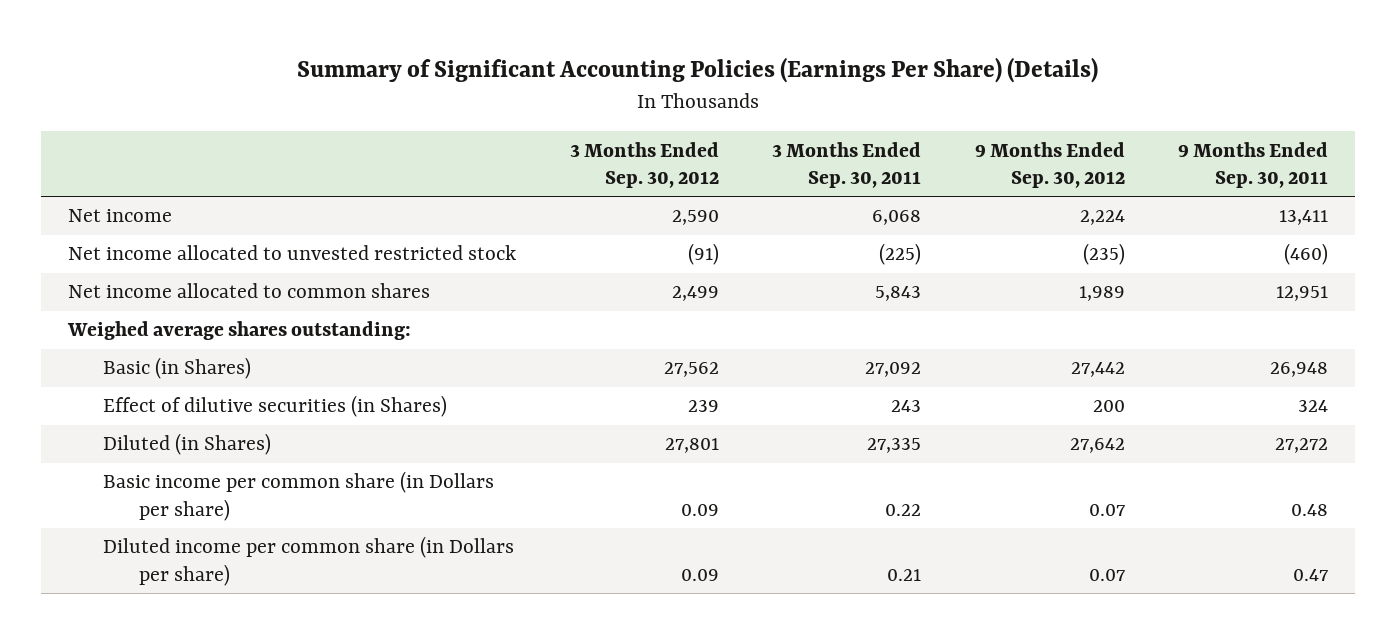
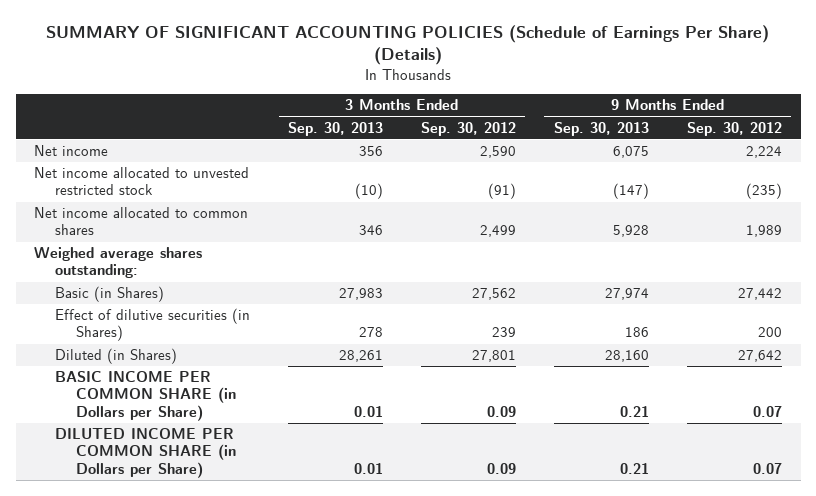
[297,56,1099,83] Summary of Significant Accounting Policies (Earnings Per Share) (Details) -> [46,24,770,66] SUMMARY OF SIGNIFICANT ACCOUNTING POLICIES (Schedule of Earnings Per Share) (Details)
[772,141,922,188] 3 Months Ended Sep. 30, 2011 -> none
[1178,141,1329,188] 9 Months Ended Sep. 30, 2011 -> none
none -> [288,121,384,136] Sep. 30, 2013
none -> [553,121,649,136] Sep. 30, 2013
[103,471,495,521] Basic income per common share (in Dollars per share) -> [55,371,236,421] BASIC INCOME PER COMMON SHARE (in Dollars per Share)
[103,536,515,586] Diluted income per common share (in Dollars per share) -> [55,428,236,478] DILUTED INCOME PER COMMON SHARE (in Dollars per Share)

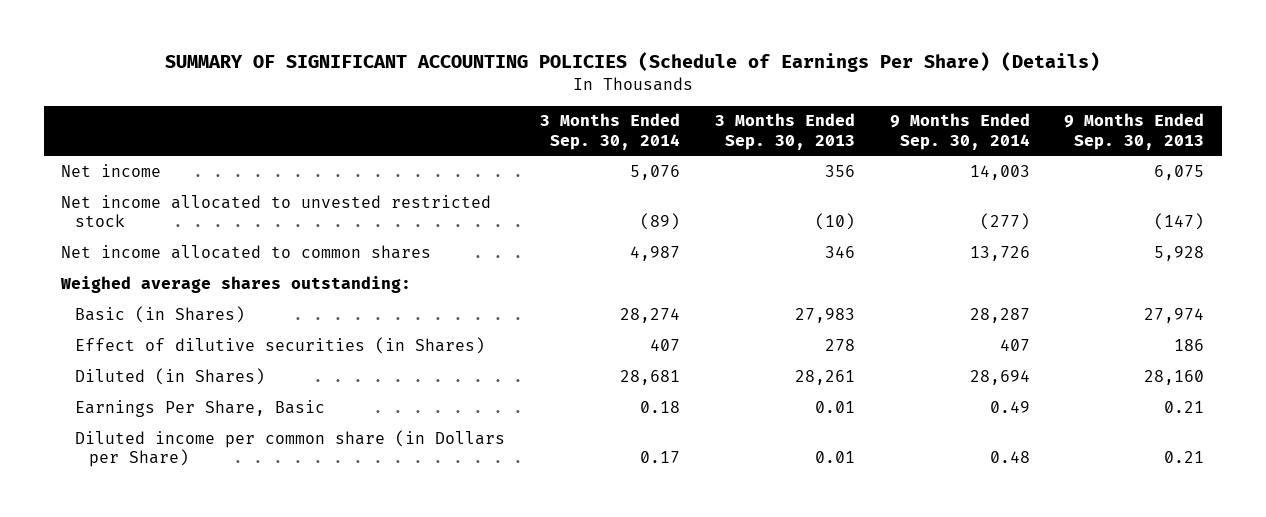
[420,121,516,136] Sep. 30, 2012 -> none
[686,121,782,136] Sep. 30, 2012 -> none
none -> [540,113,681,150] 3 Months Ended Sep. 30, 2014
none -> [889,113,1030,150] 9 Months Ended Sep. 30, 2014
[55,371,236,421] BASIC INCOME PER COMMON SHARE (in Dollars per Share) -> [75,399,326,417] Earnings Per Share, Basic
[55,428,236,478] DILUTED INCOME PER COMMON SHARE (in Dollars per Share) -> [75,429,506,468] Diluted income per common share (in Dollars per Share)

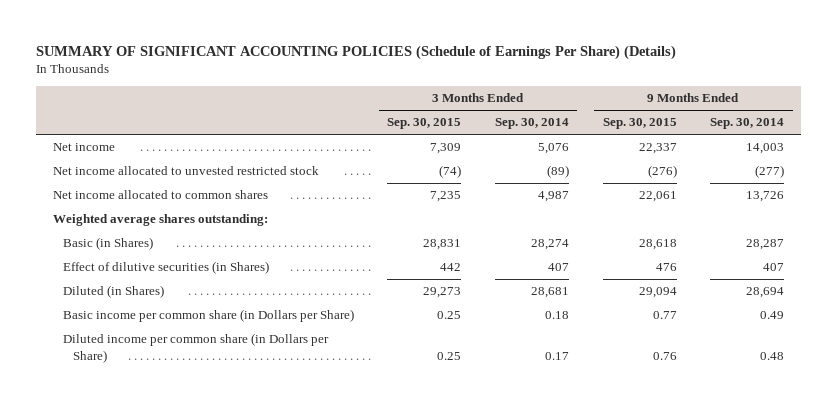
[714,113,855,150] 3 Months Ended Sep. 30, 2013 -> none
[1064,113,1205,150] 9 Months Ended Sep. 30, 2013 -> none
none -> [387,118,462,130] Sep. 30, 2015
none -> [602,118,677,130] Sep. 30, 2015
[60,275,412,293] Weighed average shares outstanding: -> [53,214,269,227] Weighted average shares outstanding:
[75,399,326,417] Earnings Per Share, Basic -> [62,309,354,323] Basic income per common share (in Dollars per Share)

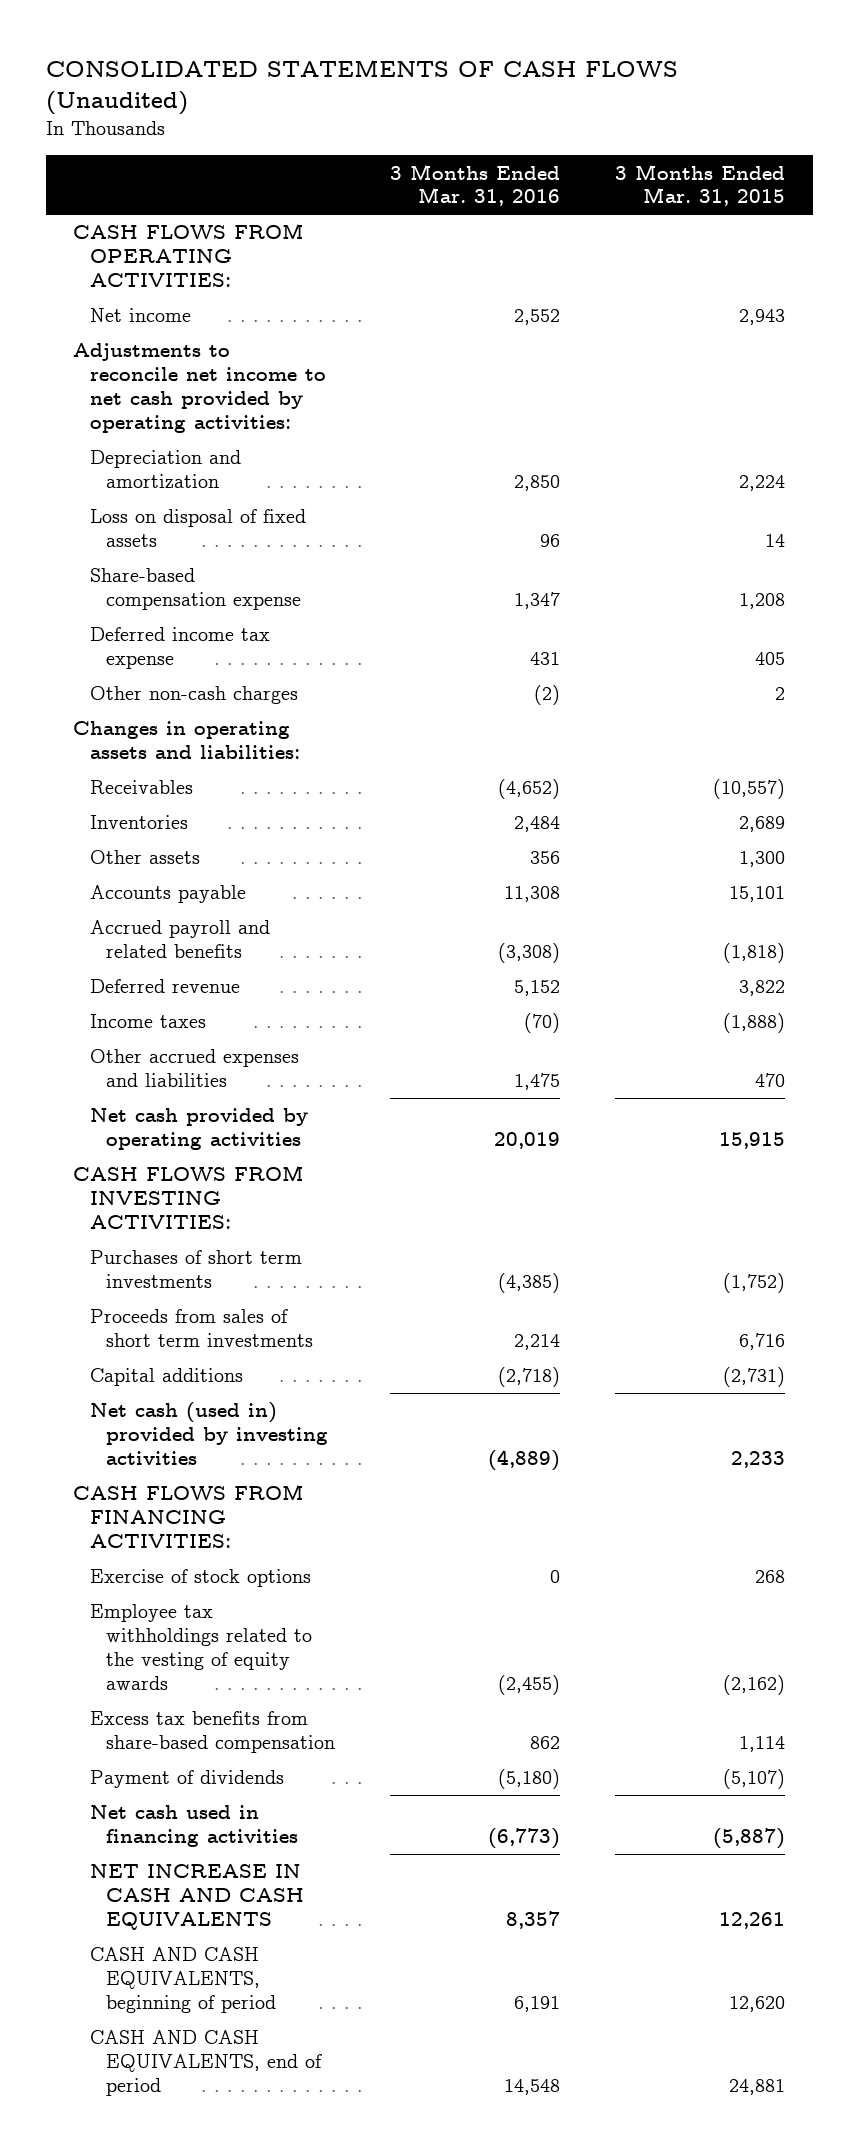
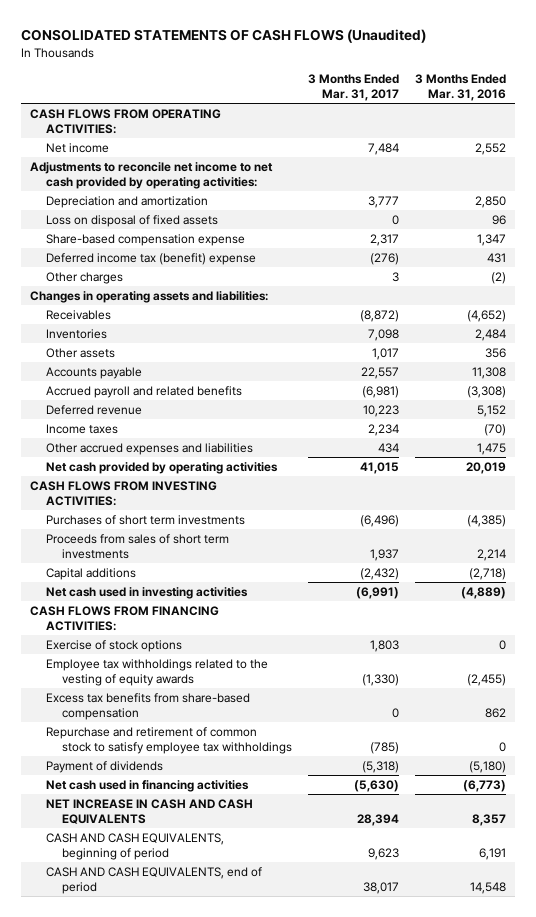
[615,163,786,207] 3 Months Ended Mar. 31, 2015 -> none
none -> [308,73,400,101] 3 Months Ended Mar. 31, 2017
[89,627,270,670] Deferred income tax expense -> [45,252,256,265] Deferred income tax (benefit) expense
[89,686,298,705] Other non-cash charges -> [45,271,123,284] Other charges
[89,1402,329,1466] Net cash (used in) provided by investing activities -> [45,586,248,599] Net cash used in investing activities
none -> [45,726,292,754] Repurchase and retirement of common stock to satisfy employee tax withholdings

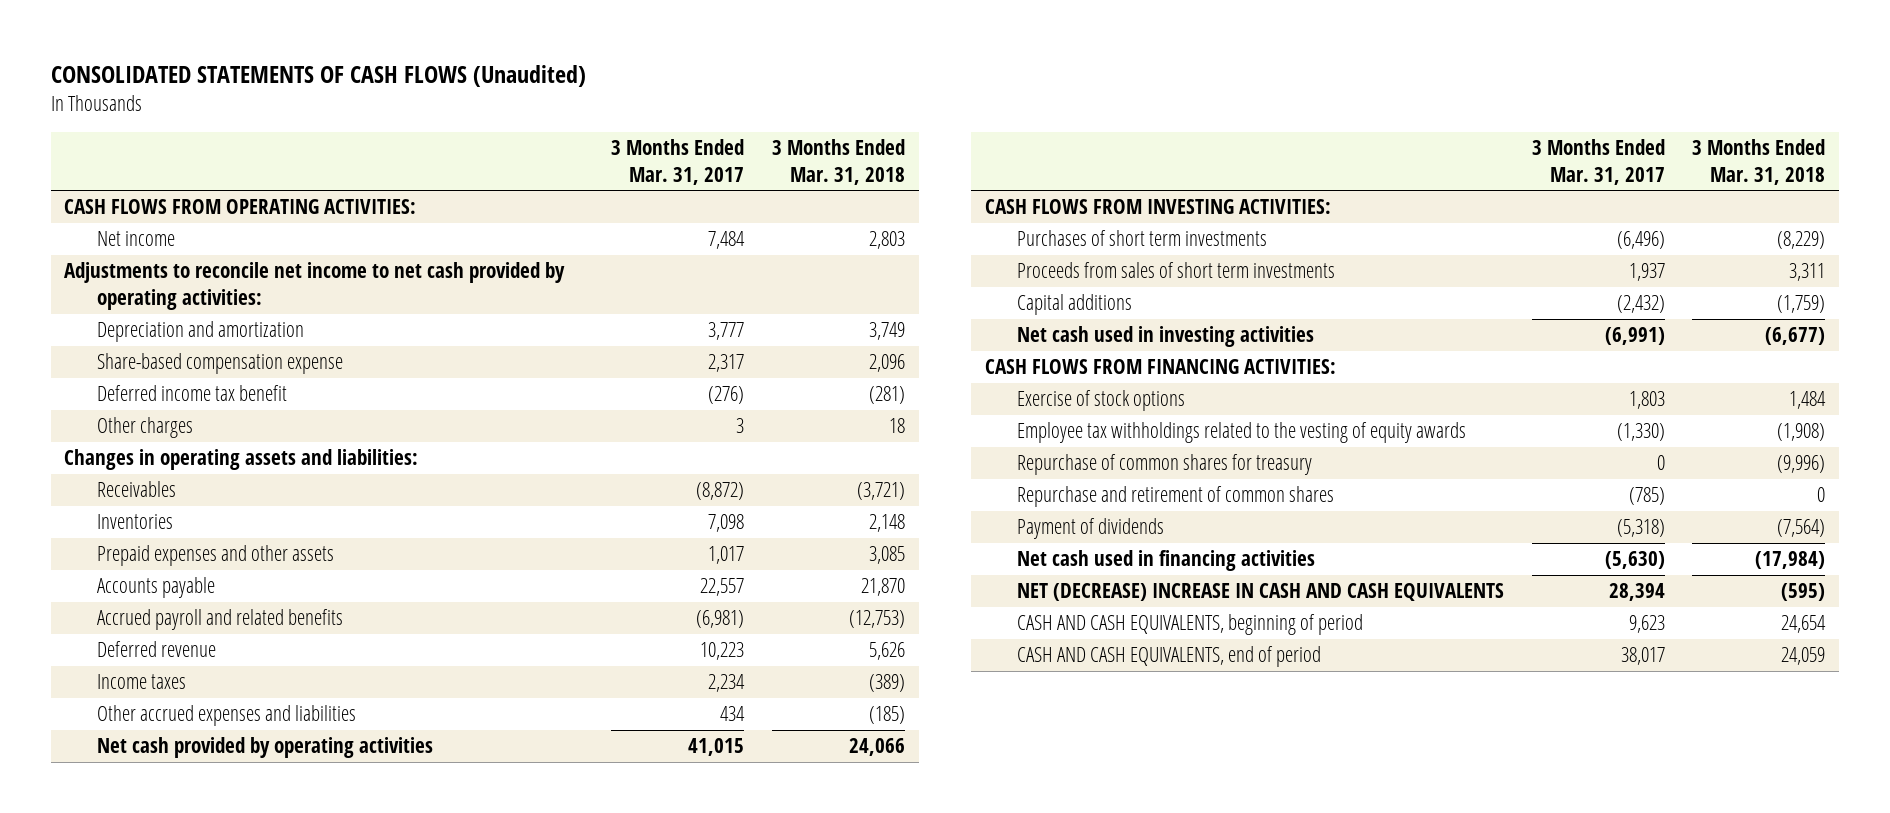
[415,73,507,101] 3 Months Ended Mar. 31, 2016 -> none
none -> [772,138,906,185] 3 Months Ended Mar. 31, 2018
[45,214,218,227] Loss on disposal of fixed assets -> none
[45,252,256,265] Deferred income tax (benefit) expense -> [96,385,287,402] Deferred income tax benefit
[45,347,115,358] Other assets -> [96,545,334,567] Prepaid expenses and other assets
[45,692,250,720] Excess tax benefits from share-based compensation -> none
none -> [1016,454,1312,476] Repurchase of common shares for treasury
[45,726,292,754] Repurchase and retirement of common stock to satisfy employee tax withholdings -> [1016,486,1334,508] Repurchase and retirement of common shares
[45,798,253,824] NET INCREASE IN CASH AND CASH EQUIVALENTS -> [1016,583,1504,602] NET (DECREASE) INCREASE IN CASH AND CASH EQUIVALENTS

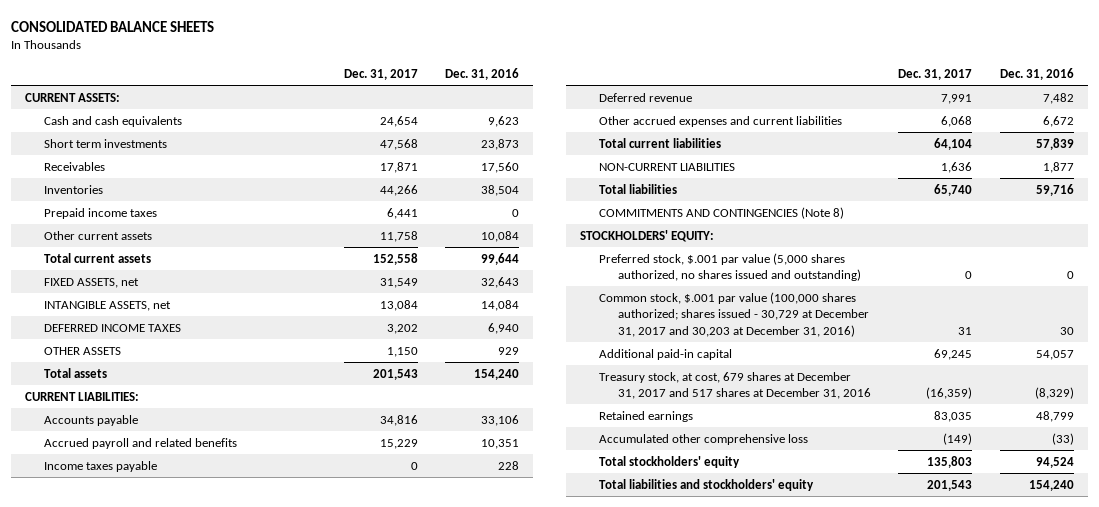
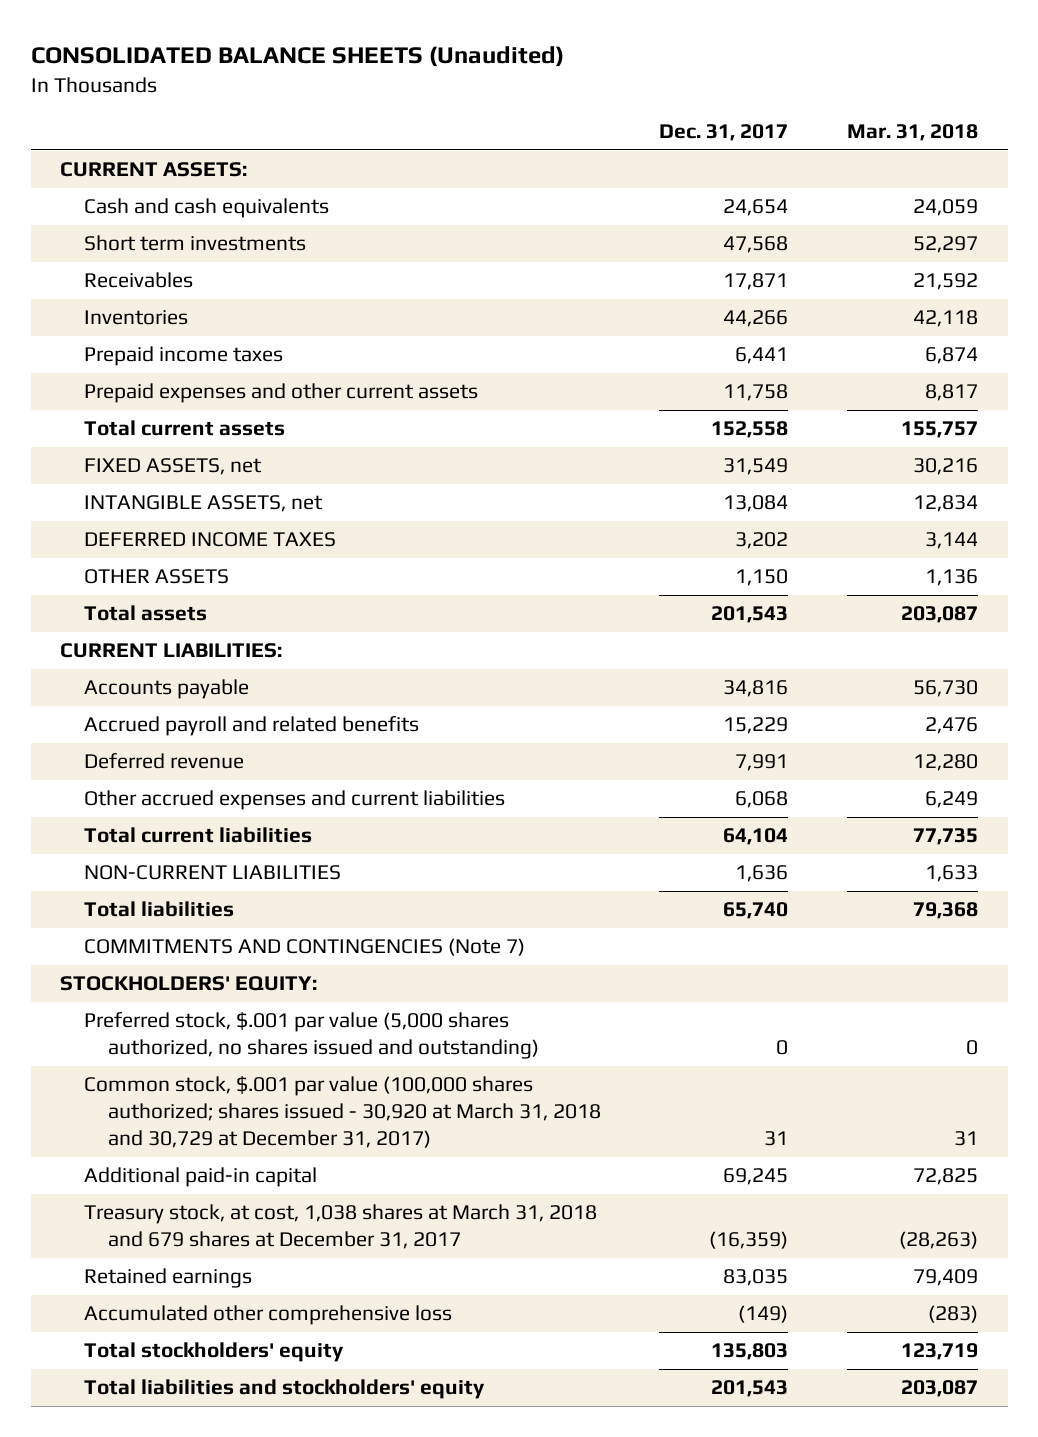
[11,20,215,32] CONSOLIDATED BALANCE SHEETS -> [30,46,564,68] CONSOLIDATED BALANCE SHEETS (Unaudited)
[445,68,520,81] Dec. 31, 2016 -> none
none -> [847,124,979,142] Mar. 31, 2018
[44,230,153,240] Other current assets -> [83,383,478,404] Prepaid expenses and other current assets
[44,460,158,472] Income taxes payable -> none
[598,206,844,219] COMMITMENTS AND CONTINGENCIES (Note 8) -> [83,938,525,957] COMMITMENTS AND CONTINGENCIES (Note 7)
[598,291,869,337] Common stock, $.001 par value (100,000 shares authorized; shares issued - 30,729 at December 31, 2017 and 30,203 at December 31, 2016) -> [83,1076,601,1149] Common stock, $.001 par value (100,000 shares authorized; shares issued - 30,920 at March 31, 2018 and 30,729 at December 31, 2017)
[598,371,871,400] Treasury stock, at cost, 679 shares at December 31, 2017 and 517 shares at December 31, 2016 -> [83,1204,597,1250] Treasury stock, at cost, 1,038 shares at March 31, 2018 and 679 shares at December 31, 2017

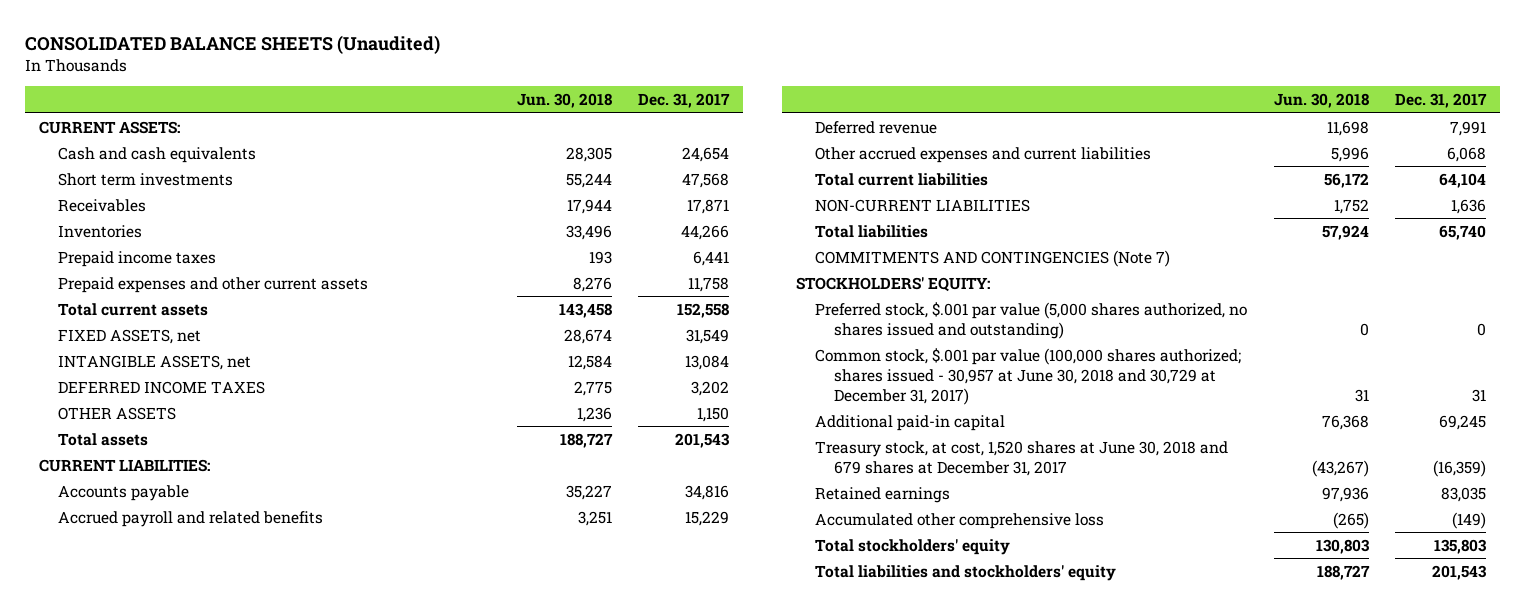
[847,124,979,142] Mar. 31, 2018 -> none
none -> [516,93,612,109] Jun. 30, 2018
[83,1076,601,1149] Common stock, $.001 par value (100,000 shares authorized; shares issued - 30,920 at March 31, 2018 and 30,729 at December 31, 2017) -> [814,347,1241,406] Common stock, $.001 par value (100,000 shares authorized; shares issued - 30,957 at June 30, 2018 and 30,729 at December 31, 2017)
[83,1204,597,1250] Treasury stock, at cost, 1,038 shares at March 31, 2018 and 679 shares at December 31, 2017 -> [814,440,1228,476] Treasury stock, at cost, 1,520 shares at June 30, 2018 and 679 shares at December 31, 2017

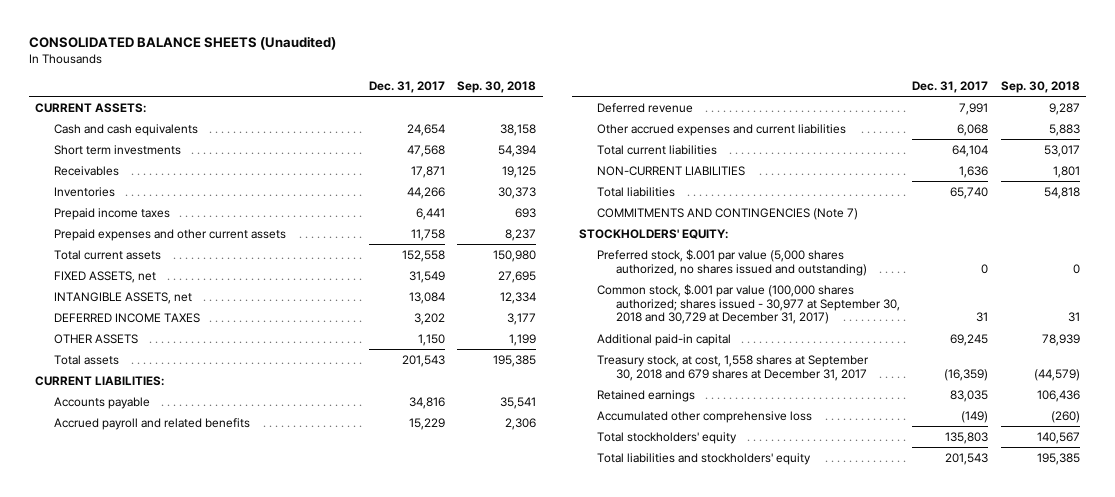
[516,93,612,109] Jun. 30, 2018 -> none
none -> [457,81,537,94] Sep. 30, 2018
[814,347,1241,406] Common stock, $.001 par value (100,000 shares authorized; shares issued - 30,957 at June 30, 2018 and 30,729 at December 31, 2017) -> [597,283,900,325] Common stock, $.001 par value (100,000 shares authorized; shares issued - 30,977 at September 30, 2018 and 30,729 at December 31, 2017)
[814,440,1228,476] Treasury stock, at cost, 1,520 shares at June 30, 2018 and 679 shares at December 31, 2017 -> [597,354,870,381] Treasury stock, at cost, 1,558 shares at September 30, 2018 and 679 shares at December 31, 2017

